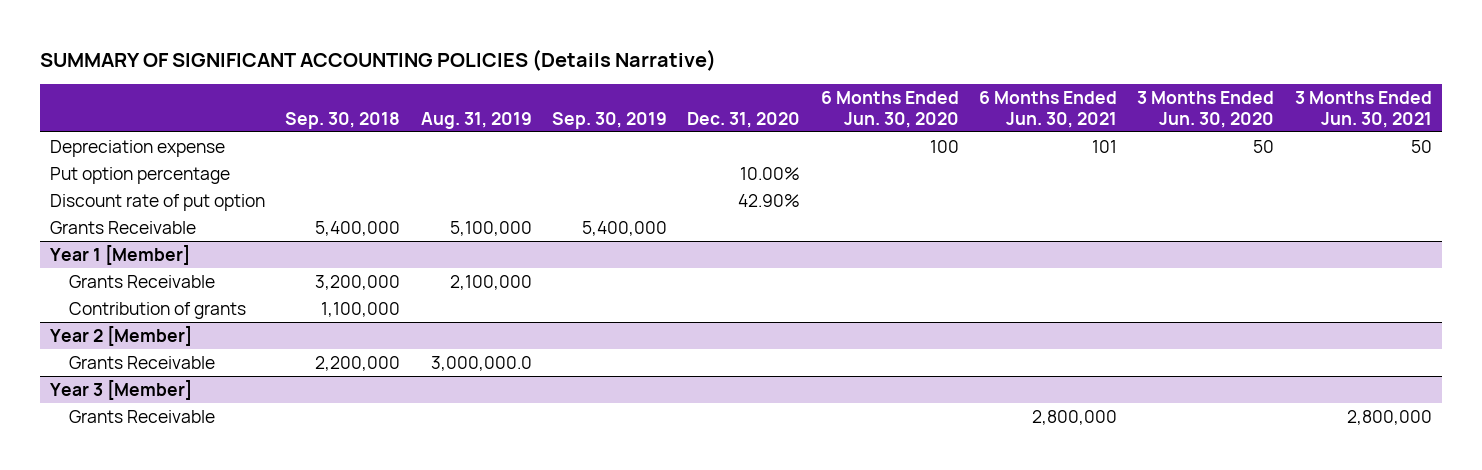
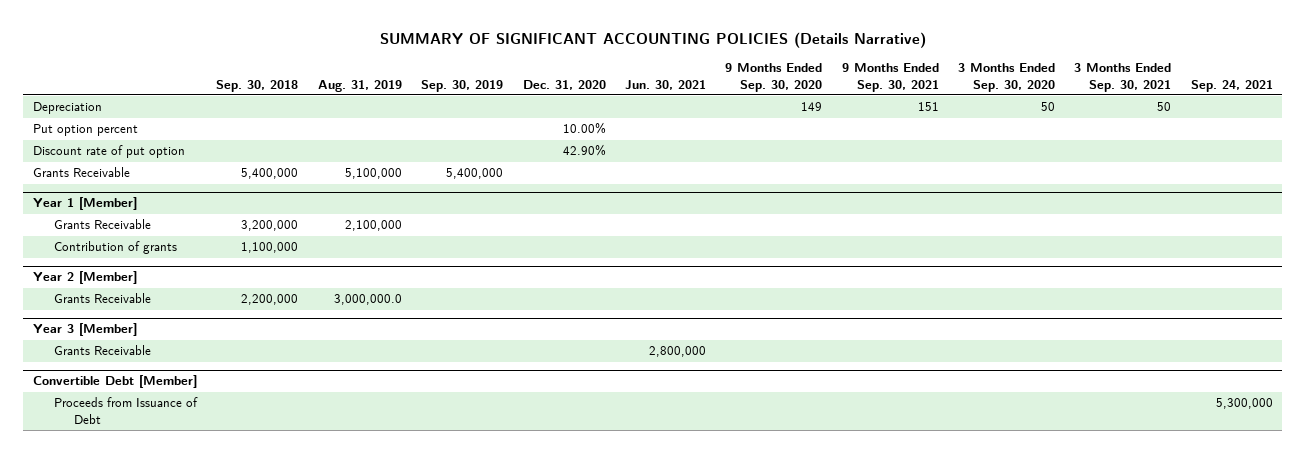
[820,90,959,128] 6 Months Ended Jun. 30, 2020 -> none
[979,90,1118,128] 6 Months Ended Jun. 30, 2021 -> none
[1137,90,1275,128] 3 Months Ended Jun. 30, 2020 -> none
[1294,90,1432,128] 3 Months Ended Jun. 30, 2021 -> none
none -> [624,79,706,90] Jun. 30, 2021
none -> [725,63,823,92] 9 Months Ended Sep. 30, 2020
none -> [841,63,939,92] 9 Months Ended Sep. 30, 2021
none -> [957,63,1055,92] 3 Months Ended Sep. 30, 2020
none -> [1074,63,1172,92] 3 Months Ended Sep. 30, 2021
none -> [1190,79,1273,92] Sep. 24, 2021
[49,139,225,157] Depreciation expense -> [33,102,103,115] Depreciation
[49,166,230,184] Put option percentage -> [33,124,139,137] Put option percent
none -> [33,375,198,389] Convertible Debt [Member]
none -> [53,397,198,424] Proceeds from Issuance of Debt

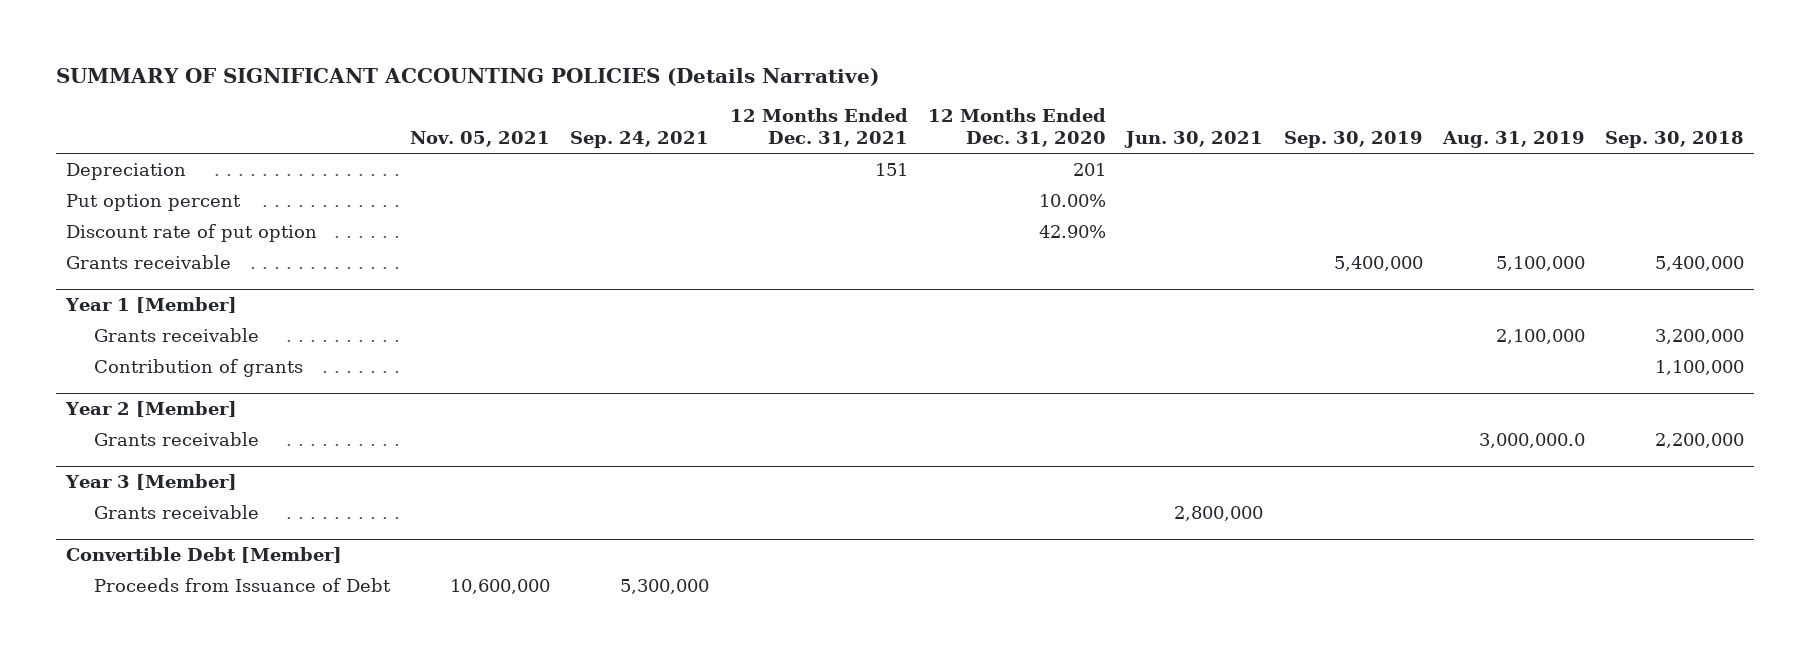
[522,79,606,90] Dec. 31, 2020 -> none
[725,63,823,92] 9 Months Ended Sep. 30, 2020 -> none
[841,63,939,92] 9 Months Ended Sep. 30, 2021 -> none
[957,63,1055,92] 3 Months Ended Sep. 30, 2020 -> none
[1074,63,1172,92] 3 Months Ended Sep. 30, 2021 -> none
none -> [410,131,551,148] Nov. 05, 2021
none -> [729,108,908,148] 12 Months Ended Dec. 31, 2021
none -> [927,108,1106,148] 12 Months Ended Dec. 31, 2020
[33,167,131,178] Grants Receivable -> [66,254,232,269] Grants receivable
[53,219,151,230] Grants Receivable -> [93,327,259,342] Grants receivable
[53,293,151,304] Grants Receivable -> [93,431,259,446] Grants receivable
[53,345,151,356] Grants Receivable -> [93,504,259,519] Grants receivable

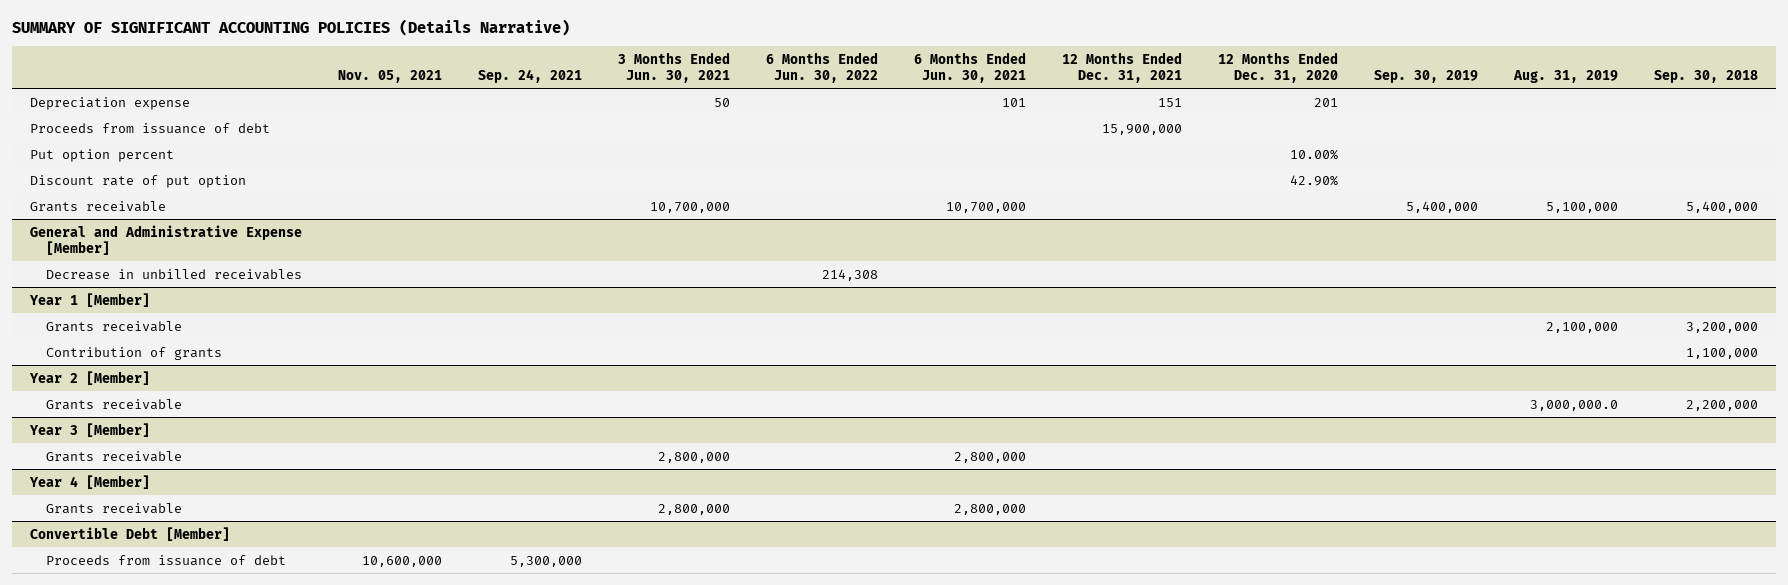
[1124,131,1264,149] Jun. 30, 2021 -> none
none -> [618,51,731,83] 3 Months Ended Jun. 30, 2021
none -> [766,51,879,83] 6 Months Ended Jun. 30, 2022
none -> [914,51,1027,83] 6 Months Ended Jun. 30, 2021
[66,162,187,180] Depreciation -> [30,96,191,110] Depreciation expense
none -> [30,122,271,134] Proceeds from issuance of debt
none -> [30,224,303,255] General and Administrative Expense [Member]
none -> [45,268,302,280] Decrease in unbilled receivables
none -> [29,474,151,489] Year 4 [Member]
none -> [45,502,182,514] Grants receivable
[93,577,391,592] Proceeds from Issuance of Debt -> [45,554,286,566] Proceeds from issuance of debt

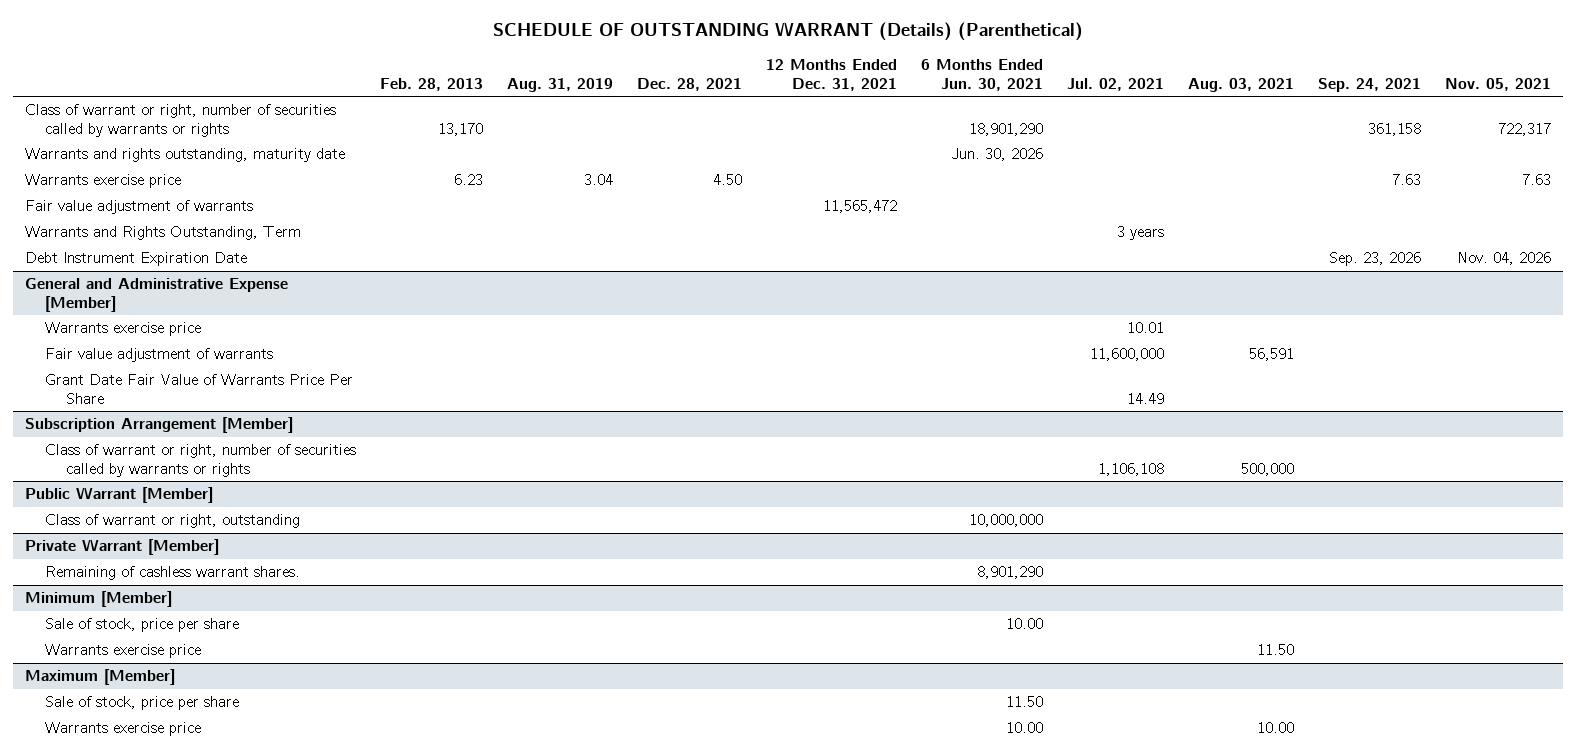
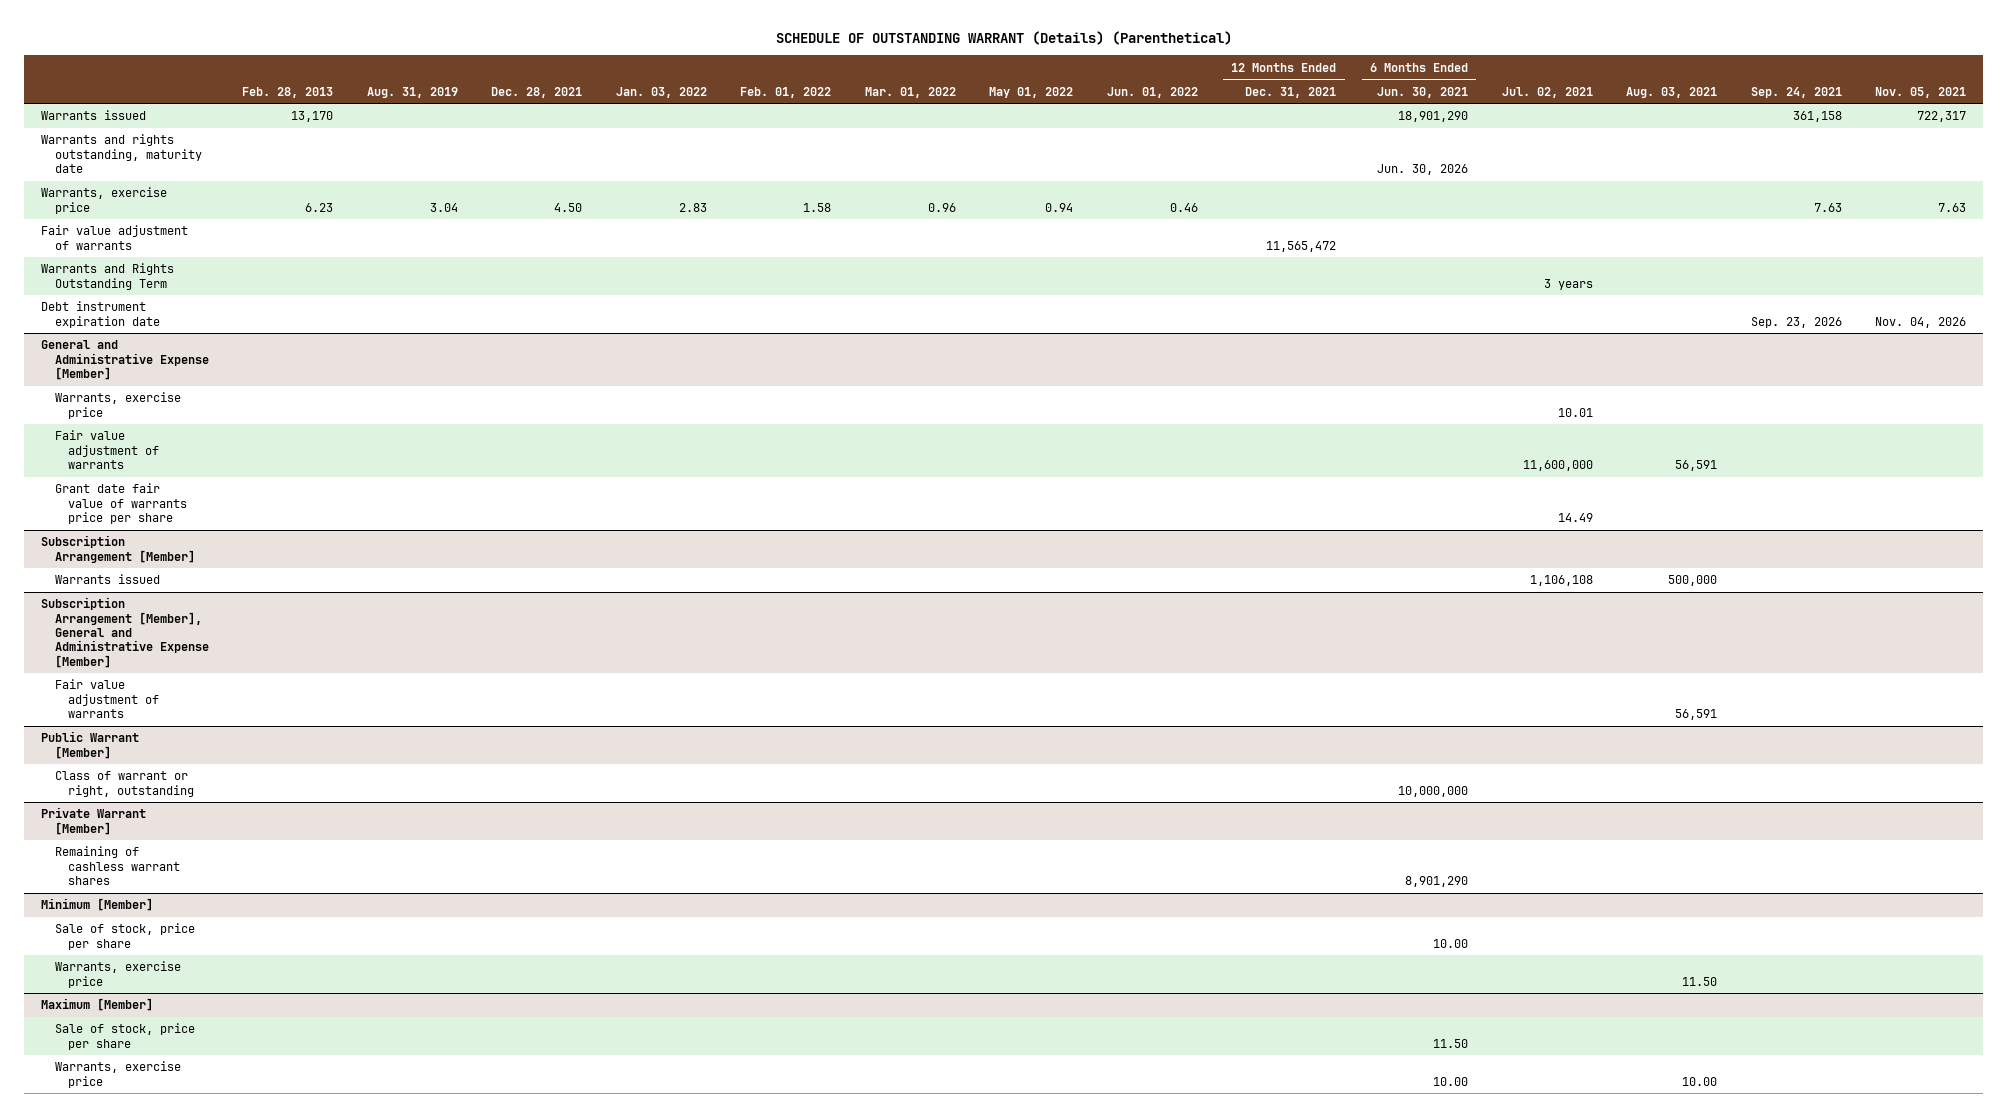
none -> [615,86,707,98] Jan. 03, 2022
none -> [740,86,832,98] Feb. 01, 2022
none -> [864,86,956,98] Mar. 01, 2022
none -> [989,86,1074,98] May 01, 2022
none -> [1106,86,1198,98] Jun. 01, 2022
[24,104,336,137] Class of warrant or right, number of securities called by warrants or rights -> [41,110,147,121] Warrants issued
[24,174,181,189] Warrants exercise price -> [41,187,168,214] Warrants, exercise price
[24,226,301,241] Warrants and Rights Outstanding, Term -> [41,263,175,290] Warrants and Rights Outstanding Term
[24,252,247,267] Debt Instrument Expiration Date -> [41,301,160,328] Debt instrument expiration date
[45,322,202,337] Warrants exercise price -> [54,392,181,419] Warrants, exercise price
[45,374,354,404] Grant Date Fair Value of Warrants Price Per Share -> [54,483,187,524] Grant date fair value of warrants price per share
[45,444,357,477] Class of warrant or right, number of securities called by warrants or rights -> [54,574,160,585] Warrants issued
none -> [41,597,209,668] Subscription Arrangement [Member], General and Administrative Expense [Member]
none -> [54,679,159,718] Fair value adjustment of warrants
[45,566,301,581] Remaining of cashless warrant shares. -> [54,846,180,885] Remaining of cashless warrant shares
[45,644,202,659] Warrants exercise price -> [54,961,181,988] Warrants, exercise price
[45,722,202,737] Warrants exercise price -> [54,1061,181,1088] Warrants, exercise price

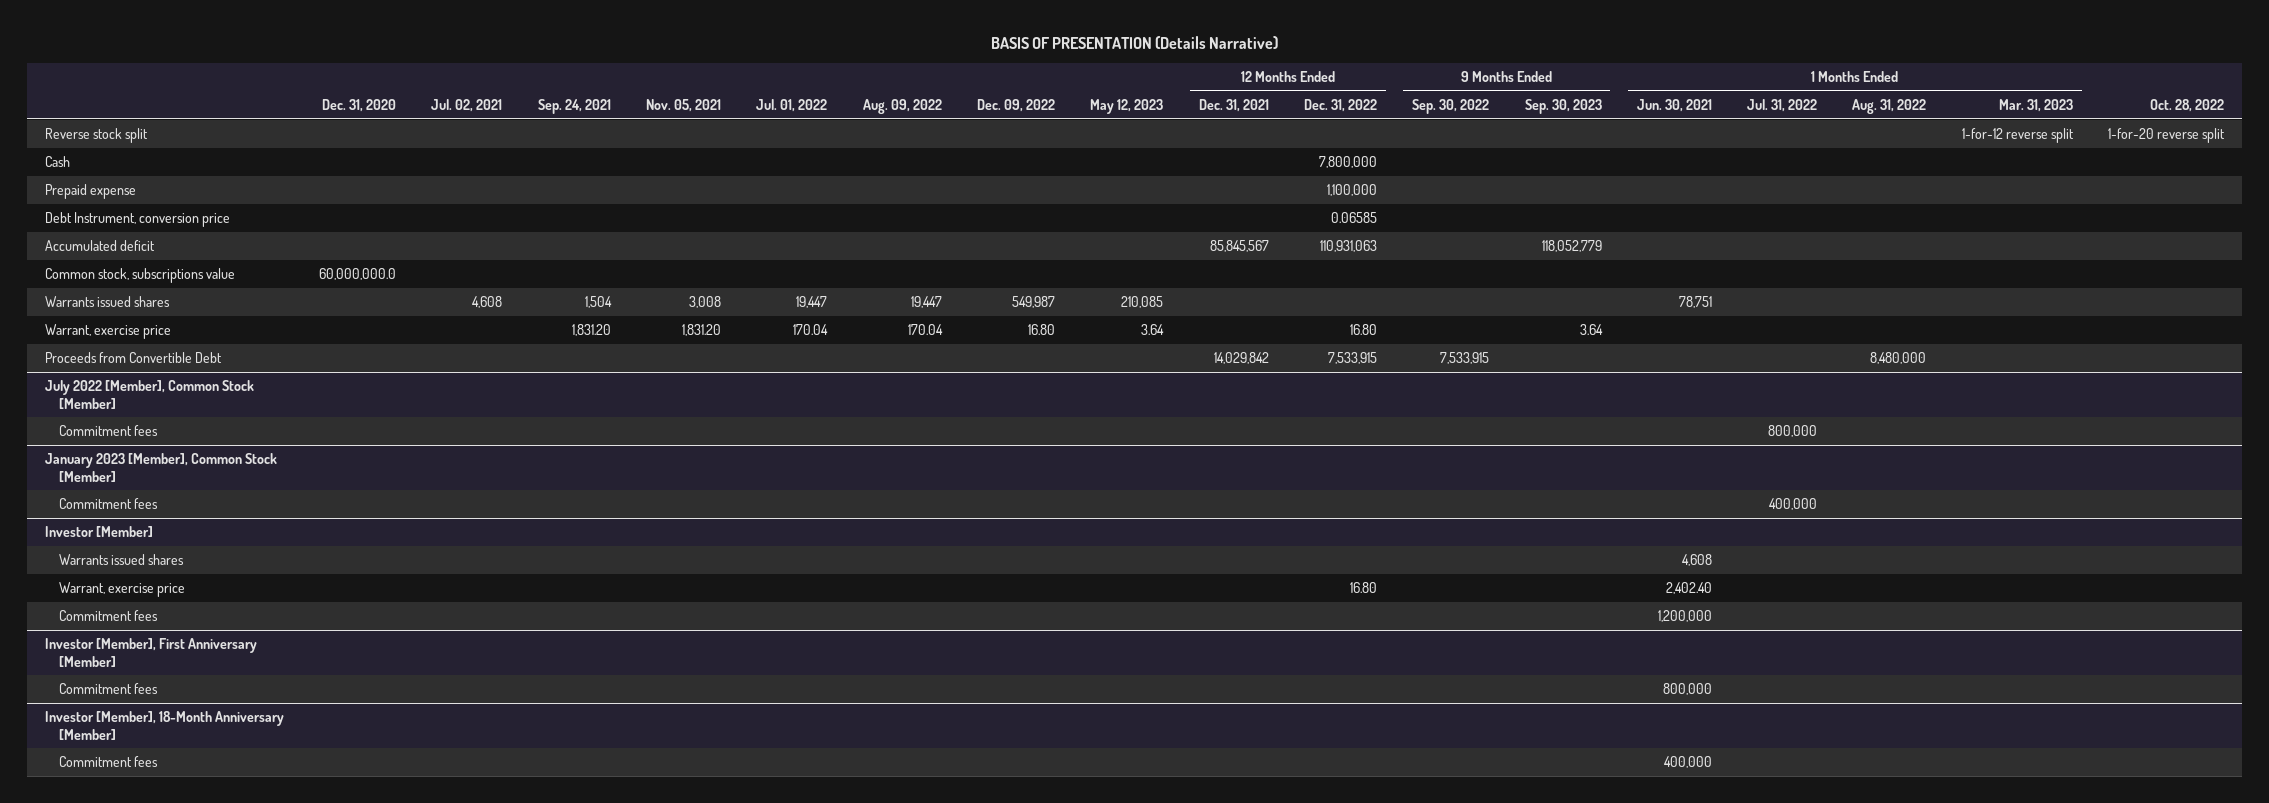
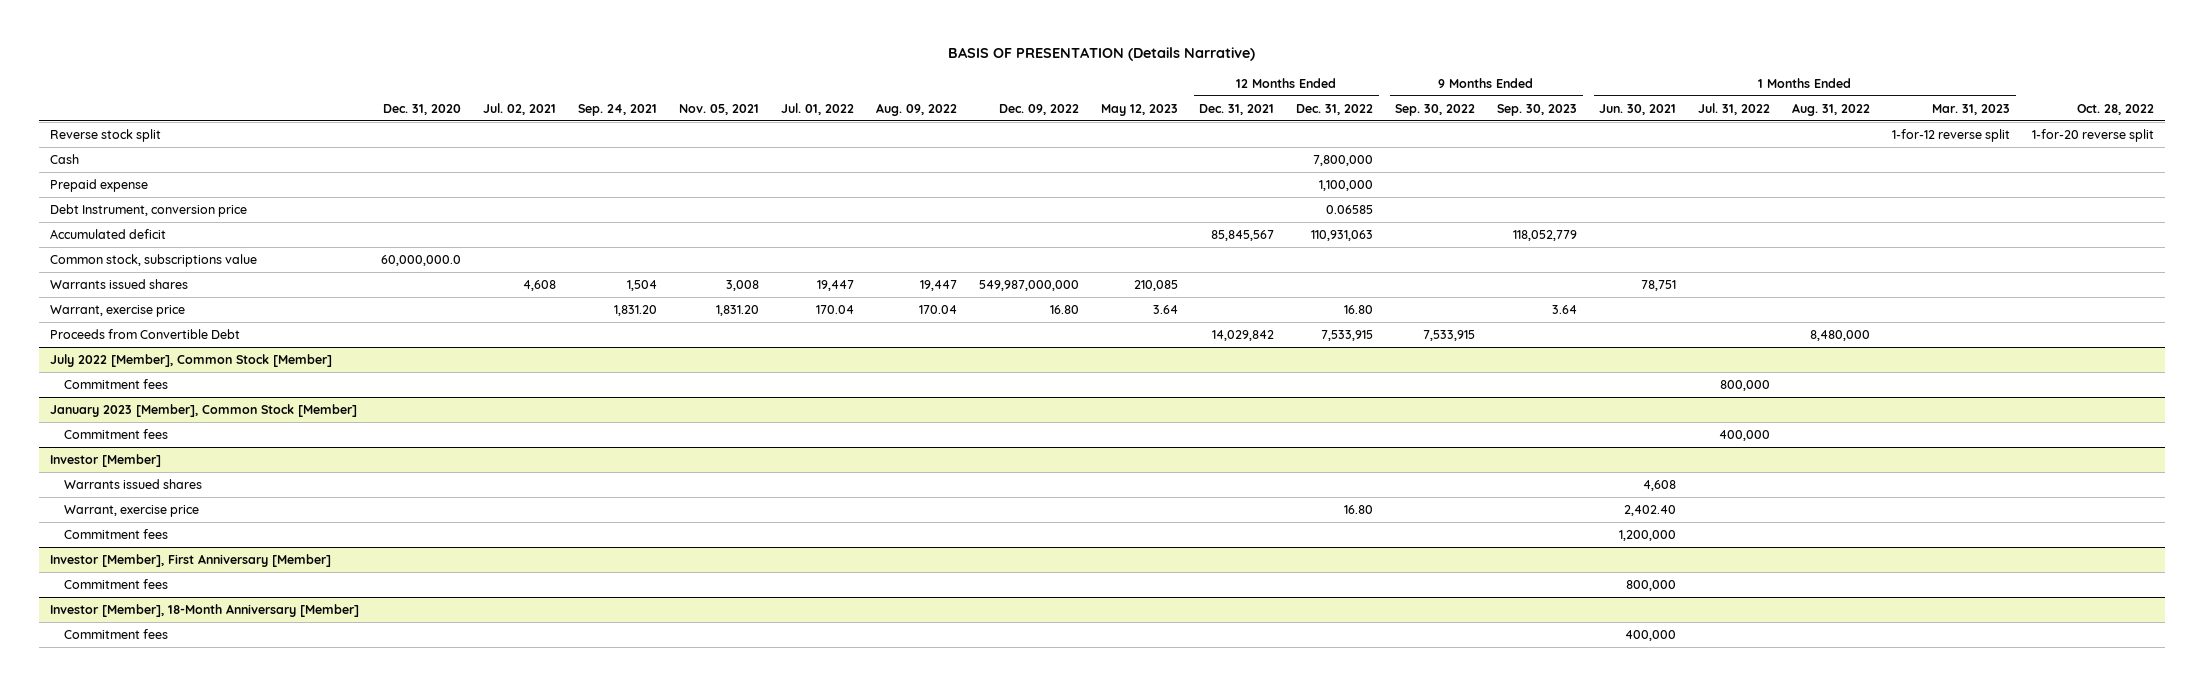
[1011,296,1055,309] 549,987 -> [978,279,1079,291] 549,987,000,000

